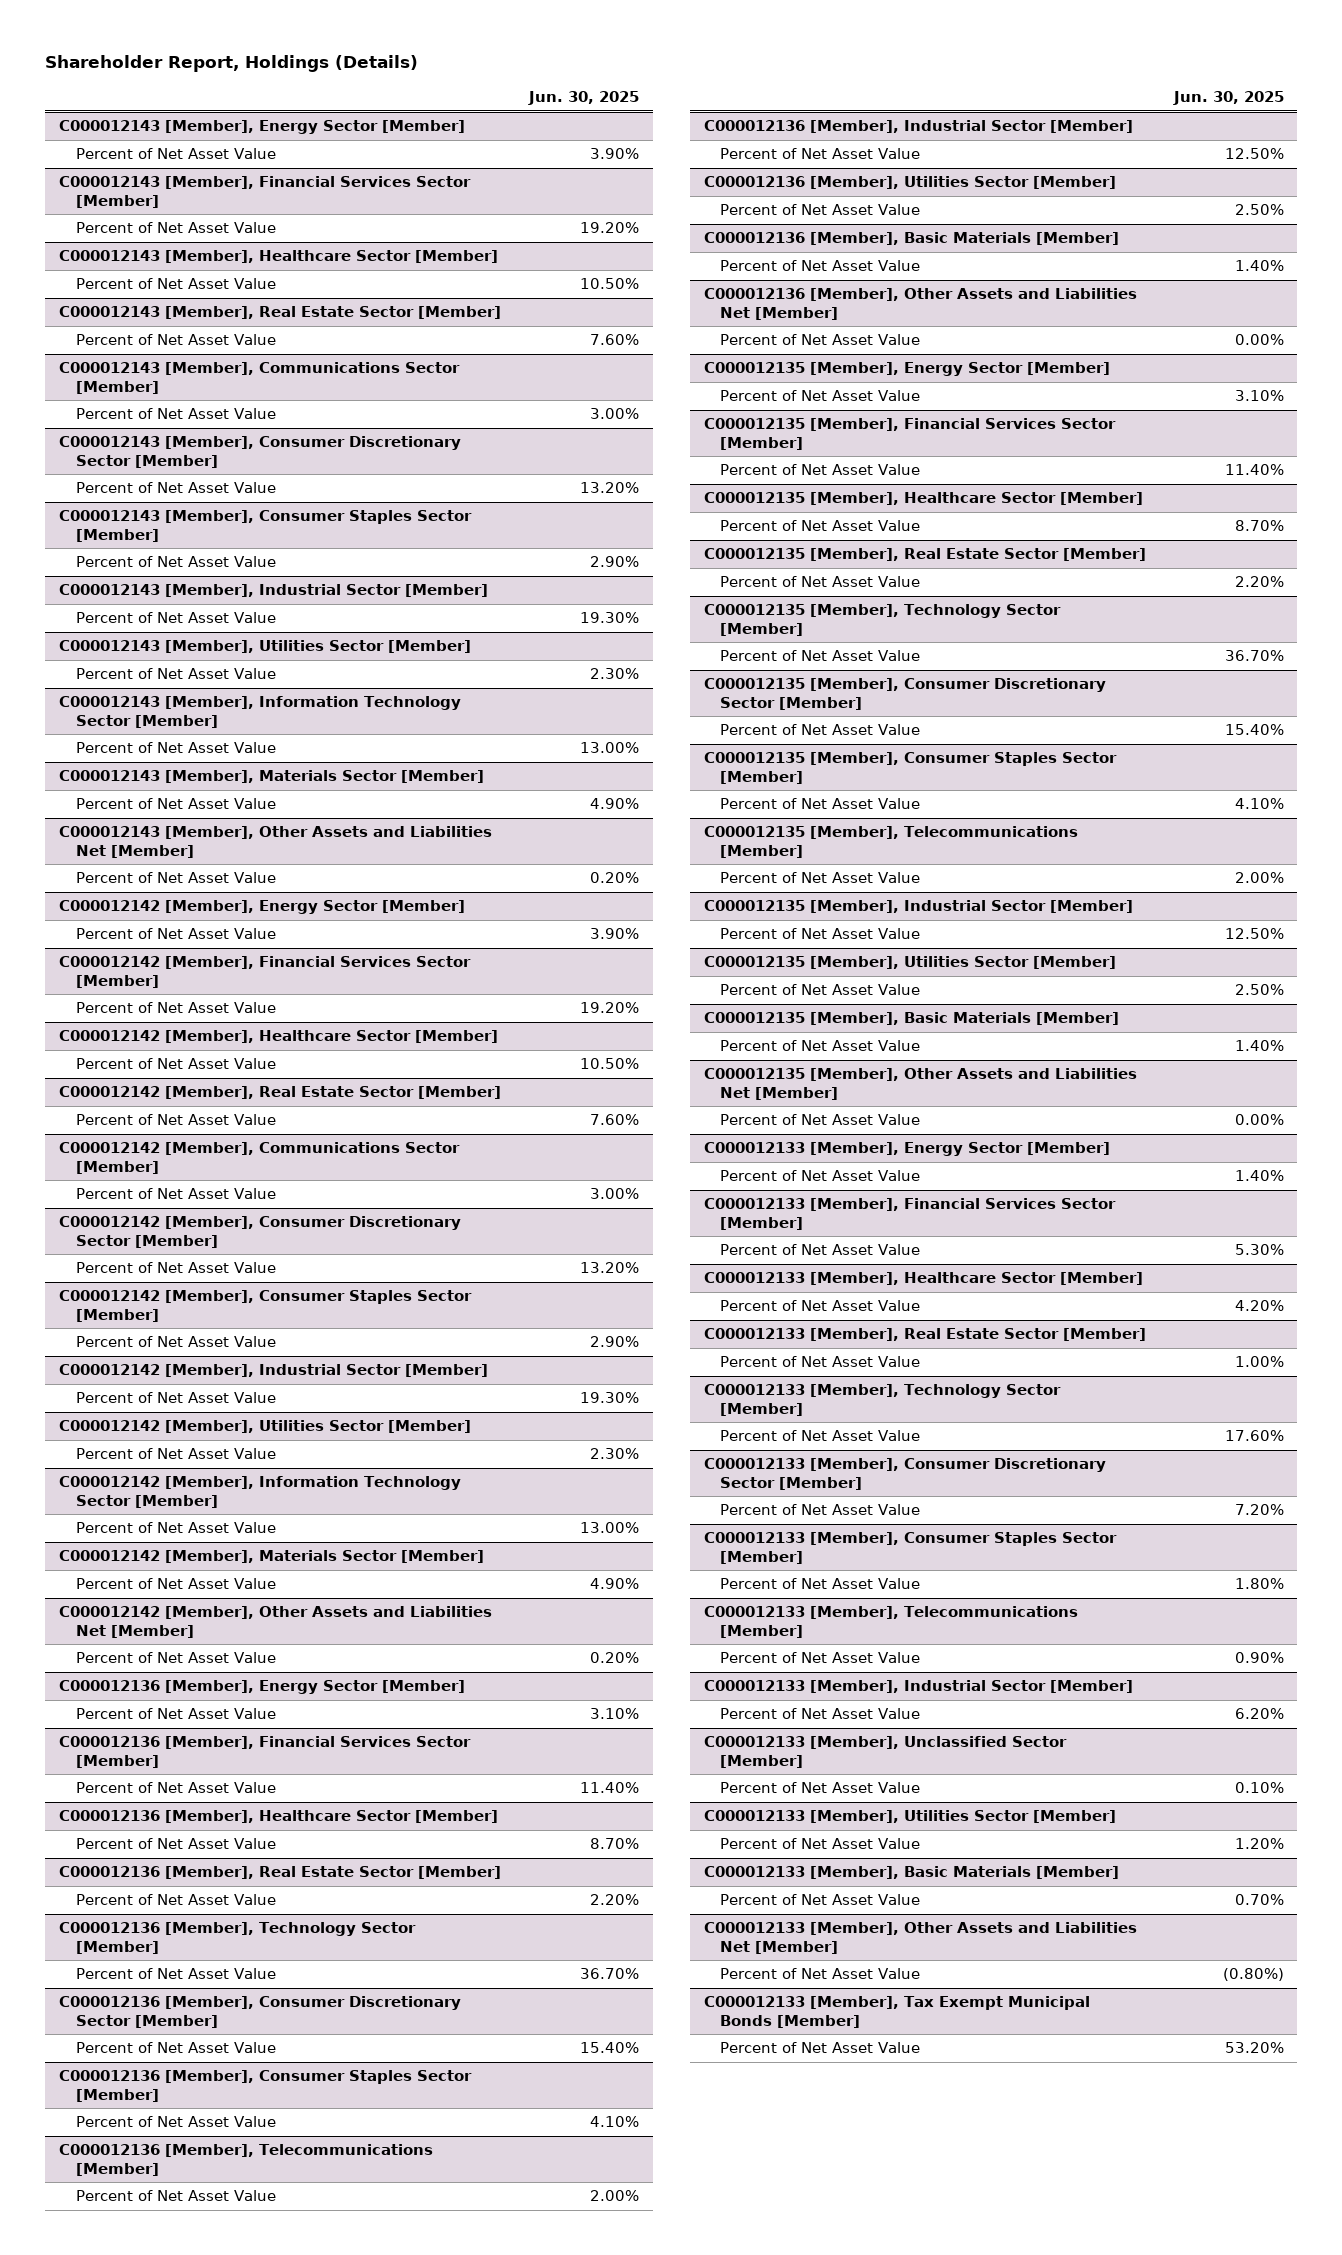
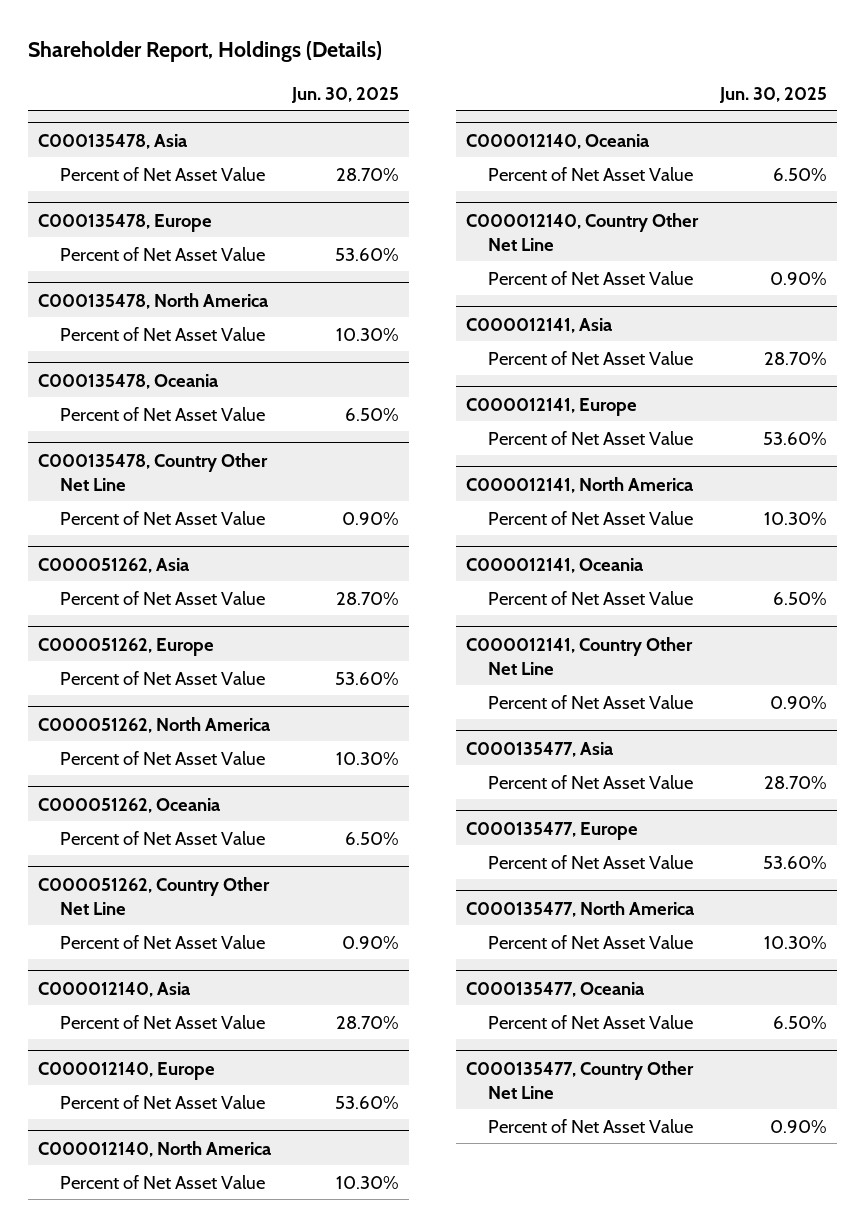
[58,120,465,135] C000012143 [Member], Energy Sector [Member] -> none
[58,176,471,208] C000012143 [Member], Financial Services Sector [Member] -> none
[58,250,498,264] C000012143 [Member], Healthcare Sector [Member] -> none
[58,306,501,320] C000012143 [Member], Real Estate Sector [Member] -> none
[58,362,460,394] C000012143 [Member], Communications Sector [Member] -> none
[75,408,276,420] Percent of Net Asset Value -> none
[58,436,461,468] C000012143 [Member], Consumer Discretionary Sector [Member] -> none
[75,482,276,494] Percent of Net Asset Value -> none
[58,510,472,542] C000012143 [Member], Consumer Staples Sector [Member] -> none
[75,556,276,568] Percent of Net Asset Value -> none
[58,584,488,598] C000012143 [Member], Industrial Sector [Member] -> none
[75,612,276,624] Percent of Net Asset Value -> none
[58,640,471,654] C000012143 [Member], Utilities Sector [Member] -> none
[75,668,276,680] Percent of Net Asset Value -> none
[58,696,461,728] C000012143 [Member], Information Technology Sector [Member] -> none
[75,742,276,754] Percent of Net Asset Value -> none
[58,770,484,784] C000012143 [Member], Materials Sector [Member] -> none
[75,798,276,810] Percent of Net Asset Value -> none
[58,826,492,858] C000012143 [Member], Other Assets and Liabilities Net [Member] -> none
[75,872,276,884] Percent of Net Asset Value -> none
[58,900,465,915] C000012142 [Member], Energy Sector [Member] -> none
[75,928,276,940] Percent of Net Asset Value -> none
[58,956,471,988] C000012142 [Member], Financial Services Sector [Member] -> none
[75,1002,276,1014] Percent of Net Asset Value -> none
[58,1030,498,1044] C000012142 [Member], Healthcare Sector [Member] -> none
[75,1058,276,1070] Percent of Net Asset Value -> none
[58,1086,501,1100] C000012142 [Member], Real Estate Sector [Member] -> none
[75,1114,276,1126] Percent of Net Asset Value -> none
[58,1142,460,1174] C000012142 [Member], Communications Sector [Member] -> none
[75,1188,276,1200] Percent of Net Asset Value -> none
[58,1216,461,1248] C000012142 [Member], Consumer Discretionary Sector [Member] -> none
[75,1262,276,1274] Percent of Net Asset Value -> none
[58,1290,472,1322] C000012142 [Member], Consumer Staples Sector [Member] -> none
[75,1336,276,1348] Percent of Net Asset Value -> none
[58,1364,488,1378] C000012142 [Member], Industrial Sector [Member] -> none
[75,1392,276,1404] Percent of Net Asset Value -> none
[58,1420,471,1434] C000012142 [Member], Utilities Sector [Member] -> none
[75,1448,276,1460] Percent of Net Asset Value -> none
[58,1476,461,1508] C000012142 [Member], Information Technology Sector [Member] -> none
[75,1522,276,1534] Percent of Net Asset Value -> none
[58,1550,484,1564] C000012142 [Member], Materials Sector [Member] -> none
[75,1578,276,1590] Percent of Net Asset Value -> none
[58,1606,492,1638] C000012142 [Member], Other Assets and Liabilities Net [Member] -> none
[75,1652,276,1664] Percent of Net Asset Value -> none
[58,1680,465,1695] C000012136 [Member], Energy Sector [Member] -> none
[75,1708,276,1720] Percent of Net Asset Value -> none
[58,1736,471,1768] C000012136 [Member], Financial Services Sector [Member] -> none
[75,1782,276,1794] Percent of Net Asset Value -> none
[58,1810,498,1824] C000012136 [Member], Healthcare Sector [Member] -> none
[75,1838,276,1850] Percent of Net Asset Value -> none
[58,1866,501,1880] C000012136 [Member], Real Estate Sector [Member] -> none
[75,1894,276,1906] Percent of Net Asset Value -> none
[58,1922,416,1954] C000012136 [Member], Technology Sector [Member] -> none
[75,1968,276,1980] Percent of Net Asset Value -> none
[58,1996,461,2028] C000012136 [Member], Consumer Discretionary Sector [Member] -> none
[75,2042,276,2054] Percent of Net Asset Value -> none
[58,2070,472,2102] C000012136 [Member], Consumer Staples Sector [Member] -> none
[75,2116,276,2128] Percent of Net Asset Value -> none
[58,2144,433,2176] C000012136 [Member], Telecommunications [Member] -> none
[75,2190,276,2202] Percent of Net Asset Value -> none
[703,120,1133,134] C000012136 [Member], Industrial Sector [Member] -> none
[720,148,921,160] Percent of Net Asset Value -> none
[703,176,1116,190] C000012136 [Member], Utilities Sector [Member] -> none
[720,204,921,216] Percent of Net Asset Value -> none
[703,232,1119,246] C000012136 [Member], Basic Materials [Member] -> none
[720,260,921,272] Percent of Net Asset Value -> none
[703,288,1137,320] C000012136 [Member], Other Assets and Liabilities Net [Member] -> none
[720,334,921,346] Percent of Net Asset Value -> none
[703,362,1110,377] C000012135 [Member], Energy Sector [Member] -> none
[720,390,921,402] Percent of Net Asset Value -> none
[703,418,1116,450] C000012135 [Member], Financial Services Sector [Member] -> none
[720,464,921,476] Percent of Net Asset Value -> none
[703,492,1143,506] C000012135 [Member], Healthcare Sector [Member] -> none
[720,520,921,532] Percent of Net Asset Value -> none
[703,548,1146,562] C000012135 [Member], Real Estate Sector [Member] -> none
[720,576,921,588] Percent of Net Asset Value -> none
[703,604,1061,636] C000012135 [Member], Technology Sector [Member] -> none
[720,650,921,662] Percent of Net Asset Value -> none
[703,678,1106,710] C000012135 [Member], Consumer Discretionary Sector [Member] -> none
[720,724,921,736] Percent of Net Asset Value -> none
[703,752,1117,784] C000012135 [Member], Consumer Staples Sector [Member] -> none
[720,798,921,810] Percent of Net Asset Value -> none
[703,826,1078,858] C000012135 [Member], Telecommunications [Member] -> none
[720,872,921,884] Percent of Net Asset Value -> none
[703,900,1133,914] C000012135 [Member], Industrial Sector [Member] -> none
[720,928,921,940] Percent of Net Asset Value -> none
[703,956,1116,970] C000012135 [Member], Utilities Sector [Member] -> none
[720,984,921,996] Percent of Net Asset Value -> none
[703,1012,1119,1026] C000012135 [Member], Basic Materials [Member] -> none
[720,1040,921,1052] Percent of Net Asset Value -> none
[703,1068,1137,1100] C000012135 [Member], Other Assets and Liabilities Net [Member] -> none
[720,1114,921,1126] Percent of Net Asset Value -> none
[703,1142,1110,1157] C000012133 [Member], Energy Sector [Member] -> none
[720,1170,921,1182] Percent of Net Asset Value -> none
[703,1198,1116,1230] C000012133 [Member], Financial Services Sector [Member] -> none
[720,1244,921,1256] Percent of Net Asset Value -> none
[703,1272,1143,1286] C000012133 [Member], Healthcare Sector [Member] -> none
[720,1300,921,1312] Percent of Net Asset Value -> none
[703,1328,1146,1342] C000012133 [Member], Real Estate Sector [Member] -> none
[720,1356,921,1368] Percent of Net Asset Value -> none
[703,1384,1061,1416] C000012133 [Member], Technology Sector [Member] -> none
[720,1430,921,1442] Percent of Net Asset Value -> none
[703,1458,1106,1490] C000012133 [Member], Consumer Discretionary Sector [Member] -> none
[720,1504,921,1516] Percent of Net Asset Value -> none
[703,1532,1117,1564] C000012133 [Member], Consumer Staples Sector [Member] -> none
[720,1578,921,1590] Percent of Net Asset Value -> none
[703,1606,1078,1638] C000012133 [Member], Telecommunications [Member] -> none
none -> [38,133,188,149] C000135478, Asia
[589,148,639,160] 3.90% -> [335,167,399,181] 28.70%
none -> [38,213,213,232] C000135478, Europe
[579,222,639,234] 19.20% -> [334,247,399,261] 53.60%
none -> [38,292,269,309] C000135478, North America
[579,278,639,290] 10.50% -> [335,327,399,341] 10.30%
none -> [38,373,219,389] C000135478, Oceania
[589,334,639,346] 7.60% -> [344,407,399,421] 6.50%
none -> [38,452,269,491] C000135478, Country Other Net Line
[703,1680,1133,1694] C000012133 [Member], Industrial Sector [Member] -> none
[703,1736,1067,1768] C000012133 [Member], Unclassified Sector [Member] -> none
[703,1810,1116,1824] C000012133 [Member], Utilities Sector [Member] -> none
[703,1866,1119,1880] C000012133 [Member], Basic Materials [Member] -> none
[703,1922,1137,1954] C000012133 [Member], Other Assets and Liabilities Net [Member] -> none
[703,1996,1090,2028] C000012133 [Member], Tax Exempt Municipal Bonds [Member] -> none
none -> [38,557,190,573] C000051262, Asia
[1234,1708,1284,1720] 6.20% -> [335,591,399,605] 28.70%
none -> [38,637,215,656] C000051262, Europe
[1234,1782,1284,1794] 0.10% -> [334,671,399,685] 53.60%
none -> [38,716,271,733] C000051262, North America
[1234,1838,1284,1850] 1.20% -> [335,751,399,765] 10.30%
none -> [38,797,221,813] C000051262, Oceania
[1234,1894,1284,1906] 0.70% -> [344,831,399,845] 6.50%
none -> [38,876,271,915] C000051262, Country Other Net Line
[1222,1968,1284,1982] (0.80%) -> [341,935,399,949] 0.90%
none -> [38,981,191,997] C000012140, Asia
[1224,2042,1284,2054] 53.20% -> [335,1015,399,1029] 28.70%
none -> [38,1061,216,1080] C000012140, Europe
none -> [60,1094,266,1109] Percent of Net Asset Value
none -> [38,1140,272,1157] C000012140, North America
none -> [60,1174,266,1189] Percent of Net Asset Value
none -> [466,133,650,149] C000012140, Oceania
none -> [487,166,693,181] Percent of Net Asset Value
none -> [466,212,700,251] C000012140, Country Other Net Line
none -> [487,270,693,285] Percent of Net Asset Value
none -> [466,317,613,333] C000012141, Asia
none -> [487,350,693,365] Percent of Net Asset Value
none -> [466,397,638,416] C000012141, Europe
none -> [487,430,693,445] Percent of Net Asset Value
none -> [466,476,694,493] C000012141, North America
none -> [487,510,693,525] Percent of Net Asset Value
none -> [466,557,644,573] C000012141, Oceania
none -> [487,590,693,605] Percent of Net Asset Value
none -> [466,636,694,675] C000012141, Country Other Net Line
none -> [487,694,693,709] Percent of Net Asset Value
none -> [466,741,614,757] C000135477, Asia
none -> [487,774,693,789] Percent of Net Asset Value
none -> [466,821,639,840] C000135477, Europe
none -> [487,854,693,869] Percent of Net Asset Value
none -> [466,900,695,917] C000135477, North America
none -> [487,934,693,949] Percent of Net Asset Value
none -> [466,981,645,997] C000135477, Oceania
none -> [487,1014,693,1029] Percent of Net Asset Value
none -> [466,1060,695,1099] C000135477, Country Other Net Line
none -> [487,1118,693,1133] Percent of Net Asset Value

